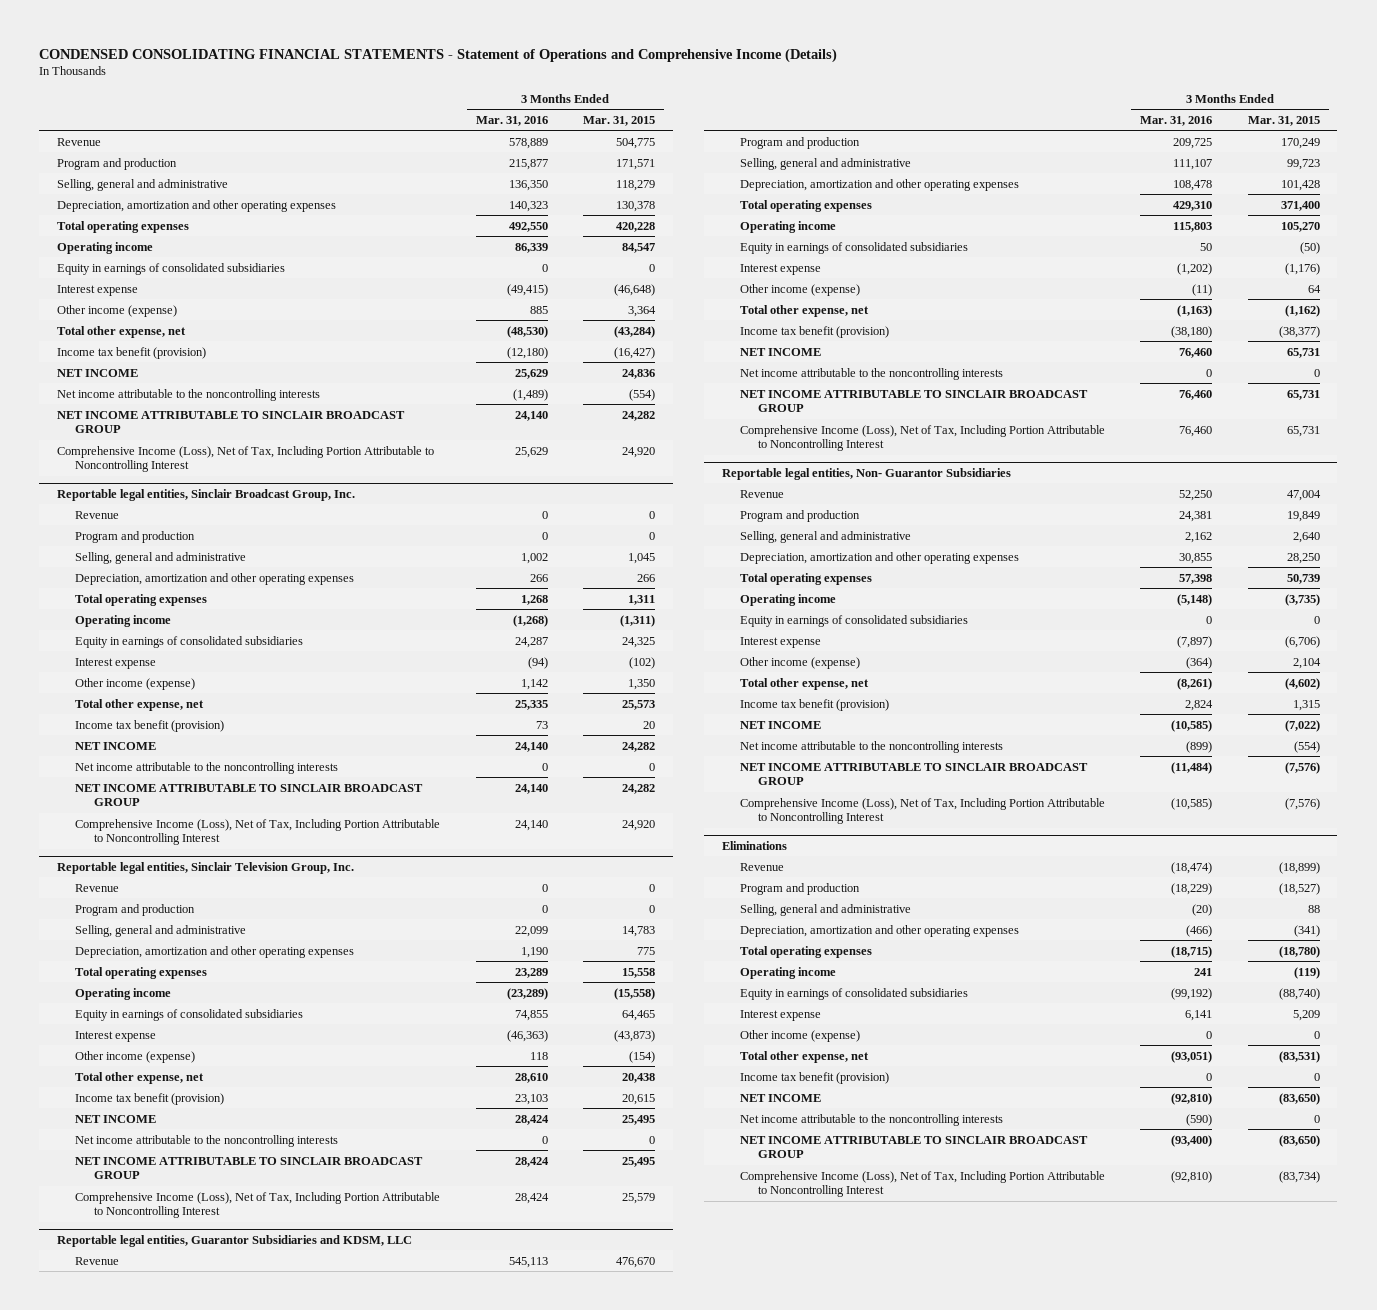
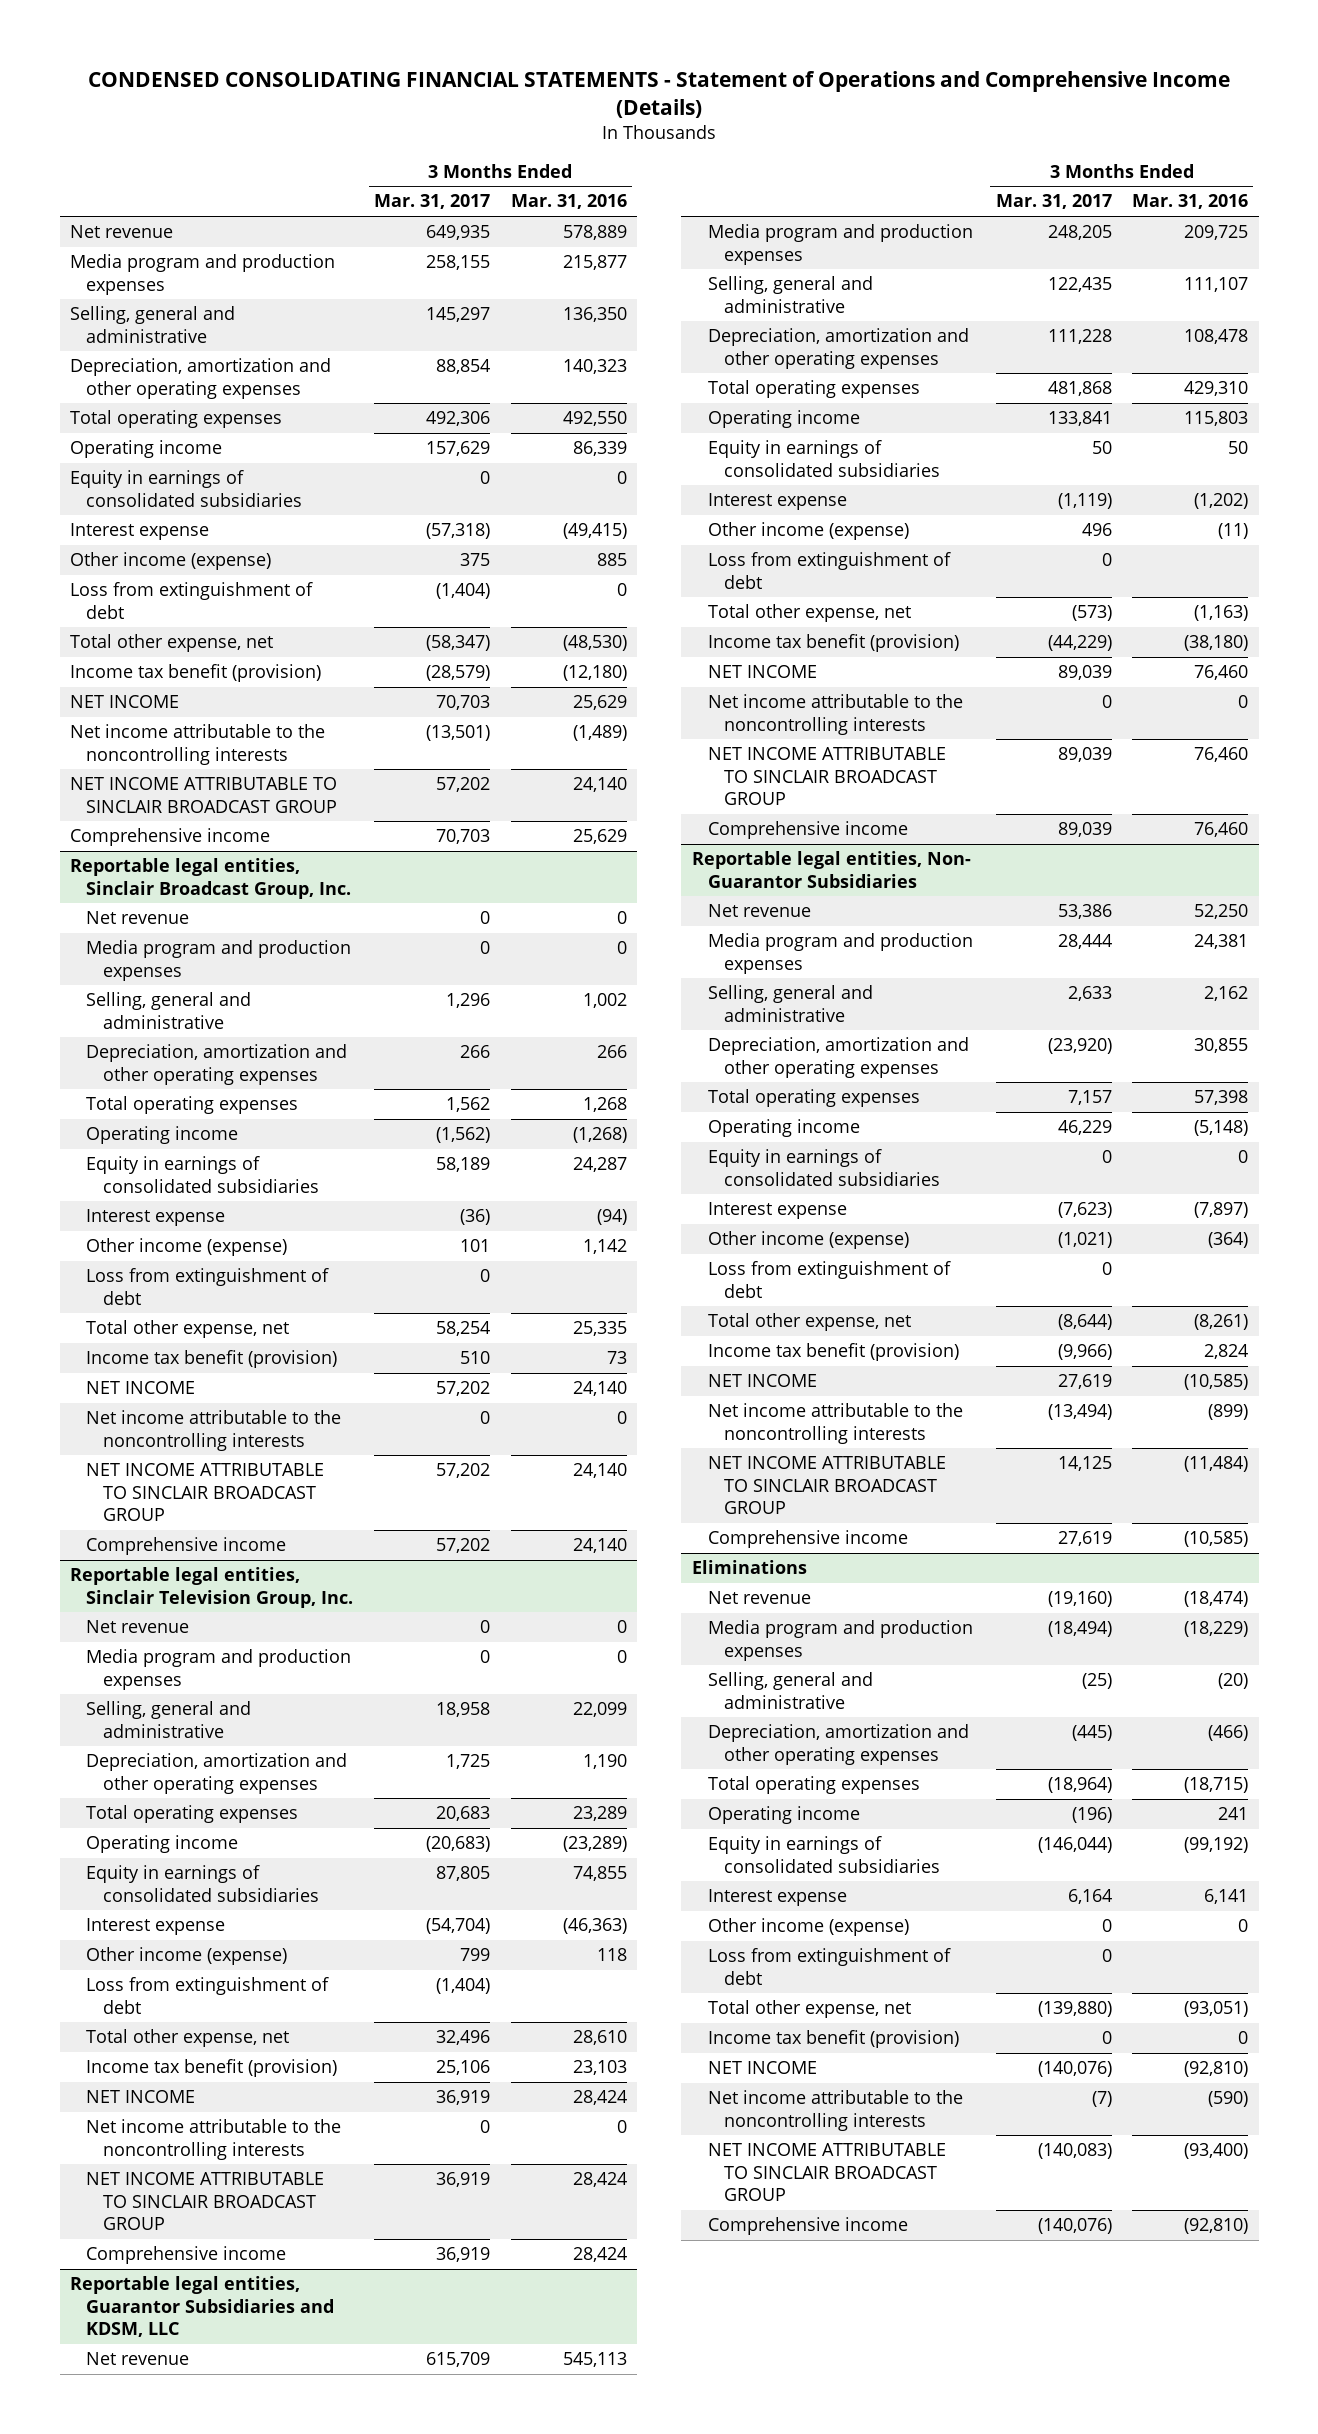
[583,115,656,126] Mar. 31, 2015 -> none
none -> [374,194,491,210] Mar. 31, 2017
[57,137,102,146] Revenue -> [70,225,174,239] Net revenue
[57,157,178,170] Program and production -> [70,254,336,295] Media program and production expenses
none -> [70,582,314,619] Loss from extinguishment of debt
[57,445,435,473] Comprehensive Income (Loss), Net of Tax, Including Portion Attributable to Noncontrolling Interest -> [70,828,271,847] Comprehensive income
[75,510,120,519] Revenue -> [86,911,190,925] Net revenue
[75,530,196,543] Program and production -> [86,940,352,981] Media program and production expenses
none -> [86,1268,330,1305] Loss from extinguishment of debt
[75,818,441,846] Comprehensive Income (Loss), Net of Tax, Including Portion Attributable to Noncontrolling Interest -> [86,1537,287,1556] Comprehensive income
[75,883,120,892] Revenue -> [86,1620,190,1634] Net revenue
[75,903,196,916] Program and production -> [86,1649,352,1690] Media program and production expenses
none -> [86,1977,330,2014] Loss from extinguishment of debt
[75,1191,441,1219] Comprehensive Income (Loss), Net of Tax, Including Portion Attributable to Noncontrolling Interest -> [86,2246,287,2265] Comprehensive income
[75,1256,120,1265] Revenue -> [86,2352,190,2366] Net revenue
[739,136,860,149] Program and production -> [707,224,973,265] Media program and production expenses
none -> [707,552,951,589] Loss from extinguishment of debt
[739,424,1105,452] Comprehensive Income (Loss), Net of Tax, Including Portion Attributable to Noncontrolling Interest -> [707,821,908,840] Comprehensive income
[739,489,784,498] Revenue -> [707,904,811,918] Net revenue
[739,509,860,522] Program and production -> [707,933,973,974] Media program and production expenses
none -> [707,1261,951,1298] Loss from extinguishment of debt
[739,797,1105,825] Comprehensive Income (Loss), Net of Tax, Including Portion Attributable to Noncontrolling Interest -> [707,1530,908,1549] Comprehensive income
[739,862,784,871] Revenue -> [707,1591,811,1605] Net revenue
[739,882,860,895] Program and production -> [707,1620,973,1661] Media program and production expenses
none -> [707,1948,951,1985] Loss from extinguishment of debt
[739,1170,1105,1198] Comprehensive Income (Loss), Net of Tax, Including Portion Attributable to Noncontrolling Interest -> [707,2217,908,2236] Comprehensive income

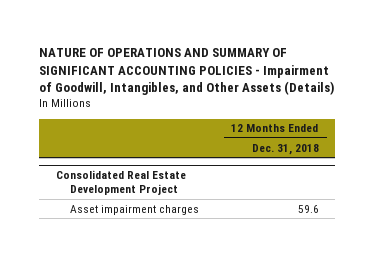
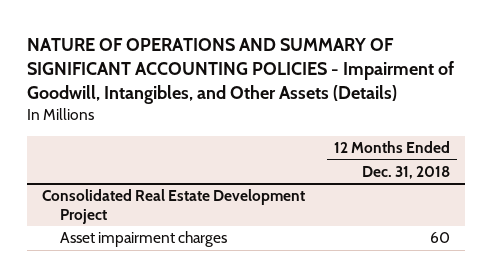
[297,204,319,213] 59.6 -> [429,232,450,244] 60

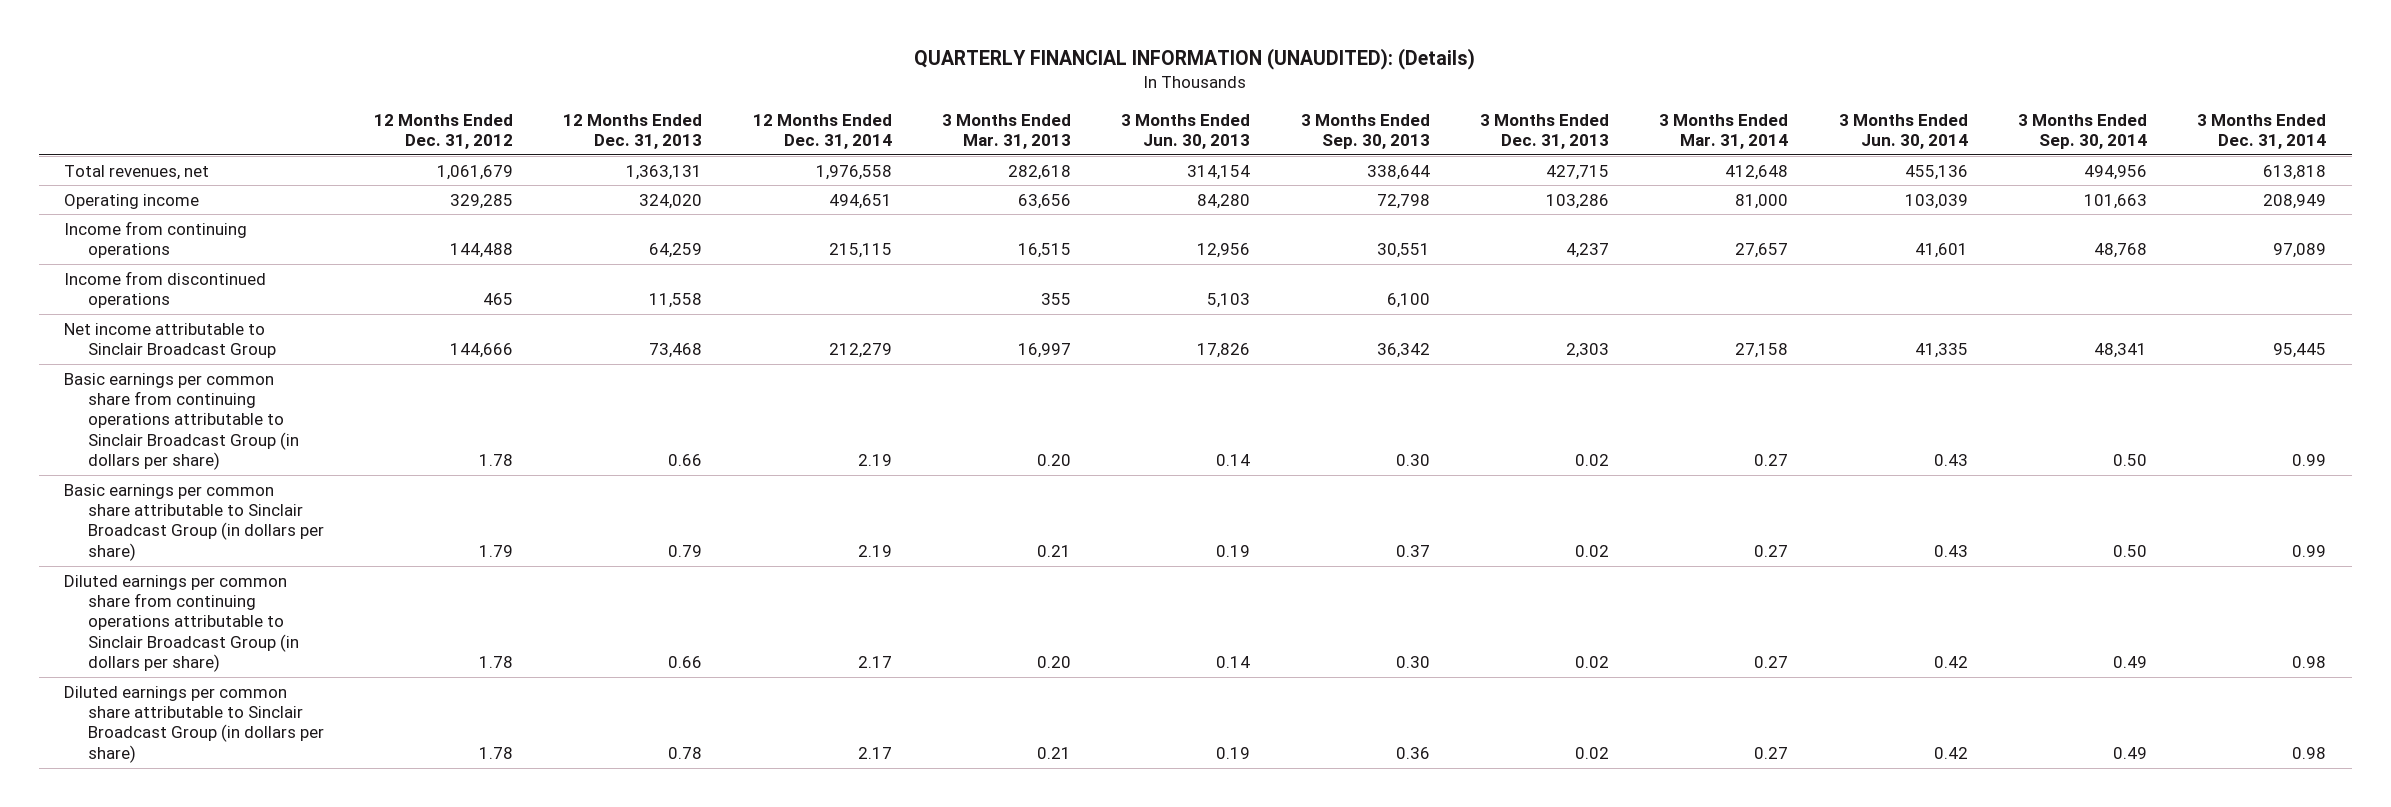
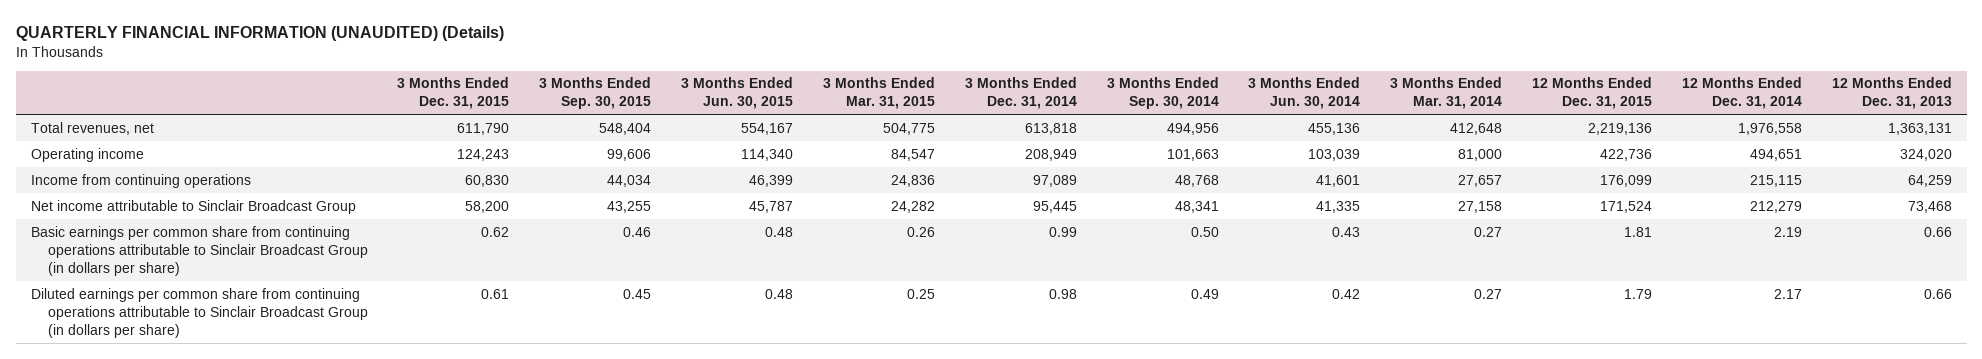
[914,48,1476,71] QUARTERLY FINANCIAL INFORMATION (UNAUDITED): (Details) -> [15,25,504,41] QUARTERLY FINANCIAL INFORMATION (UNAUDITED) (Details)
[374,113,514,150] 12 Months Ended Dec. 31, 2012 -> none
[942,113,1072,150] 3 Months Ended Mar. 31, 2013 -> none
[1121,113,1251,150] 3 Months Ended Jun. 30, 2013 -> none
[1300,113,1430,150] 3 Months Ended Sep. 30, 2013 -> none
[1480,113,1610,150] 3 Months Ended Dec. 31, 2013 -> none
none -> [397,77,510,110] 3 Months Ended Dec. 31, 2015
none -> [539,77,652,110] 3 Months Ended Sep. 30, 2015
none -> [681,77,794,110] 3 Months Ended Jun. 30, 2015
none -> [822,77,935,110] 3 Months Ended Mar. 31, 2015
none -> [1532,77,1653,110] 12 Months Ended Dec. 31, 2015
[64,270,267,309] Income from discontinued operations -> none
[64,483,324,561] Basic earnings per common share attributable to Sinclair Broadcast Group (in dollars per share) -> none
[64,685,324,763] Diluted earnings per common share attributable to Sinclair Broadcast Group (in dollars per share) -> none

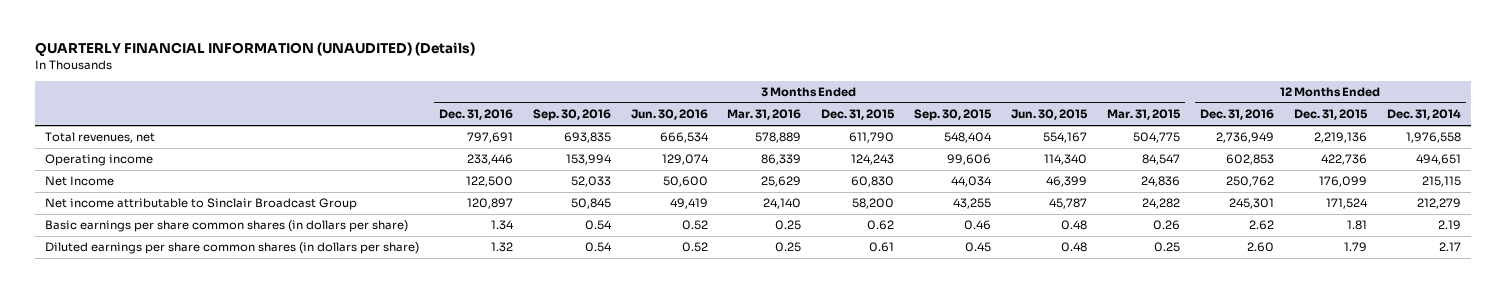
[964,77,1077,110] 3 Months Ended Dec. 31, 2014 -> none
[1106,77,1219,110] 3 Months Ended Sep. 30, 2014 -> none
[1248,77,1361,110] 3 Months Ended Jun. 30, 2014 -> none
[1390,77,1503,110] 3 Months Ended Mar. 31, 2014 -> none
[1831,77,1952,110] 12 Months Ended Dec. 31, 2013 -> none
none -> [438,109,513,121] Dec. 31, 2016
none -> [532,109,611,122] Sep. 30, 2016
none -> [630,109,708,121] Jun. 30, 2016
none -> [727,109,802,121] Mar. 31, 2016
none -> [1199,109,1274,121] Dec. 31, 2016
[30,173,251,188] Income from continuing operations -> [44,176,114,187] Net Income
[30,225,368,277] Basic earnings per common share from continuing operations attributable to Sinclair Broadcast Group (in dollars per share) -> [44,220,408,233] Basic earnings per share common shares (in dollars per share)
[30,287,368,339] Diluted earnings per common share from continuing operations attributable to Sinclair Broadcast Group (in dollars per share) -> [44,242,419,255] Diluted earnings per share common shares (in dollars per share)

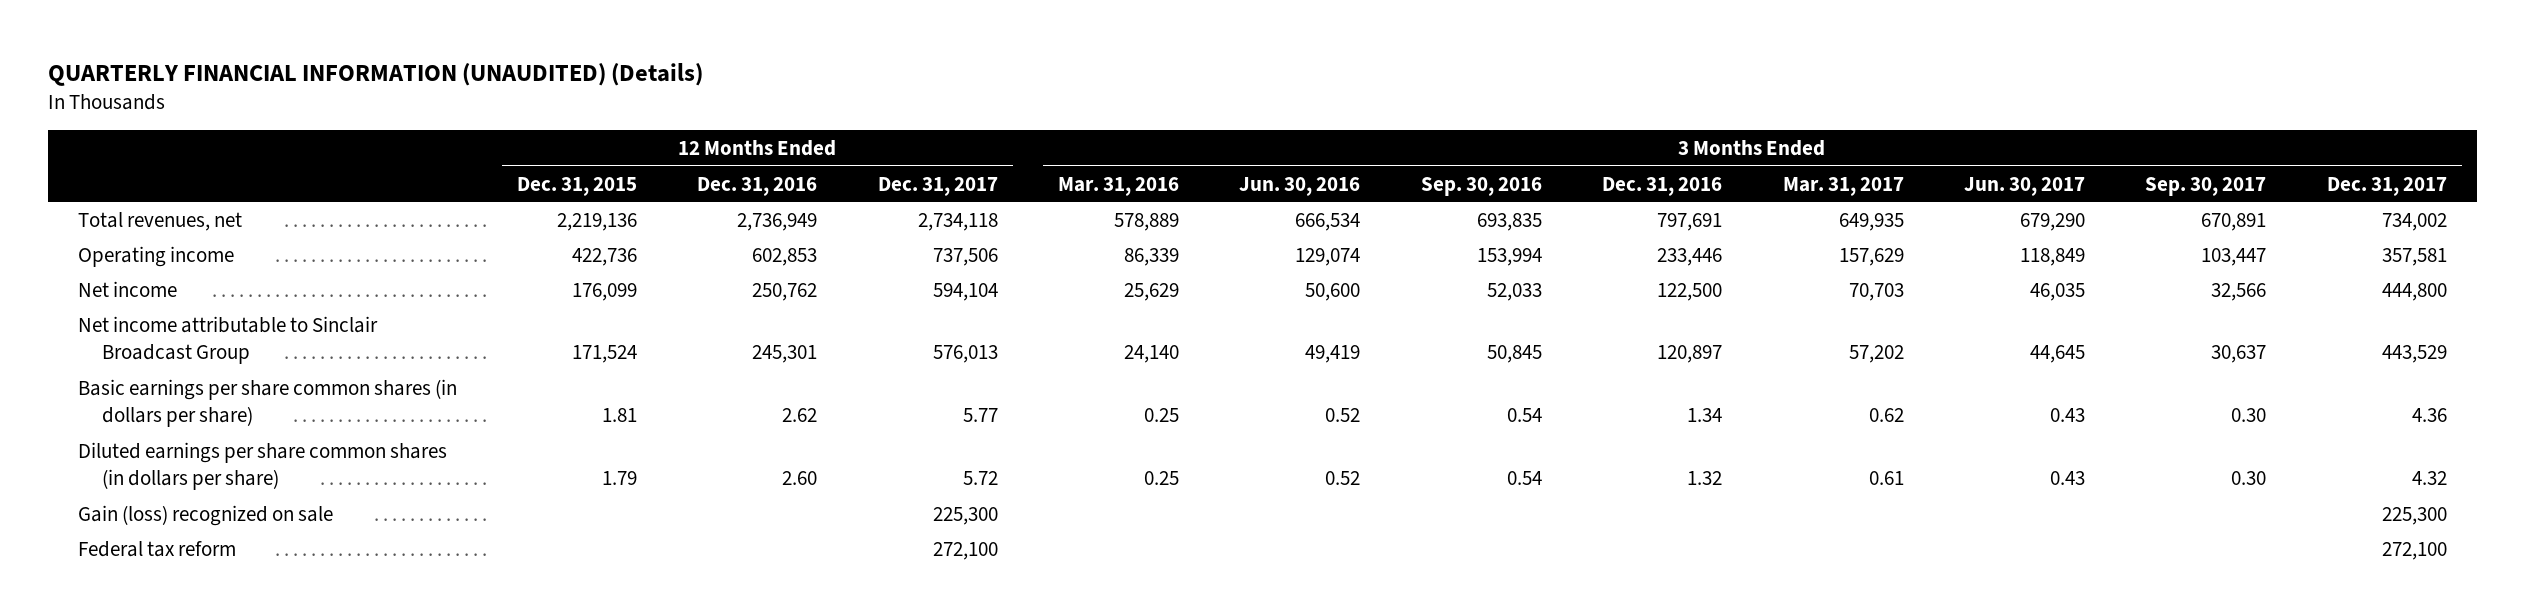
[821,109,896,121] Dec. 31, 2015 -> none
[914,109,993,122] Sep. 30, 2015 -> none
[1011,109,1089,121] Jun. 30, 2015 -> none
[1107,109,1182,121] Mar. 31, 2015 -> none
[1386,109,1461,121] Dec. 31, 2014 -> none
none -> [877,176,998,196] Dec. 31, 2017
none -> [1782,176,1904,196] Mar. 31, 2017
none -> [1963,176,2085,196] Jun. 30, 2017
none -> [2145,176,2267,196] Sep. 30, 2017
none -> [2326,176,2447,196] Dec. 31, 2017
[44,176,114,187] Net Income -> [77,280,177,297] Net income
none -> [77,504,333,526] Gain (loss) recognized on sale
none -> [77,540,236,557] Federal tax reform

